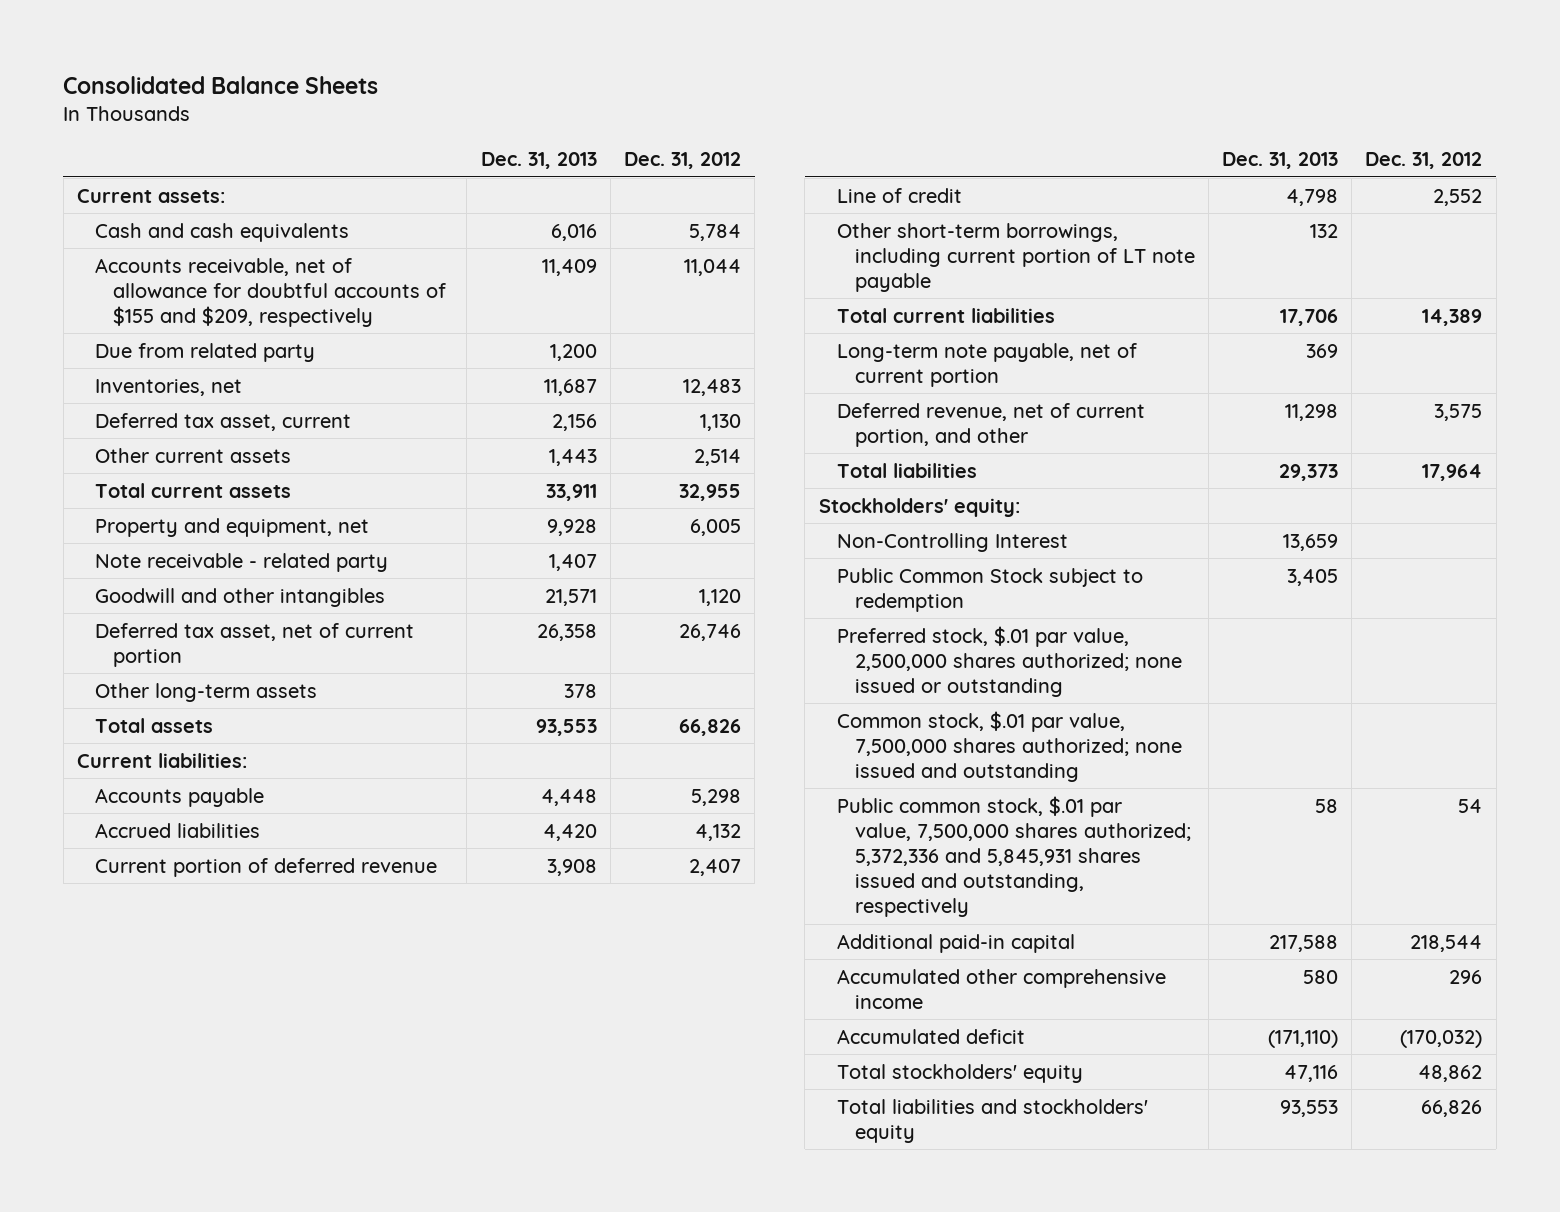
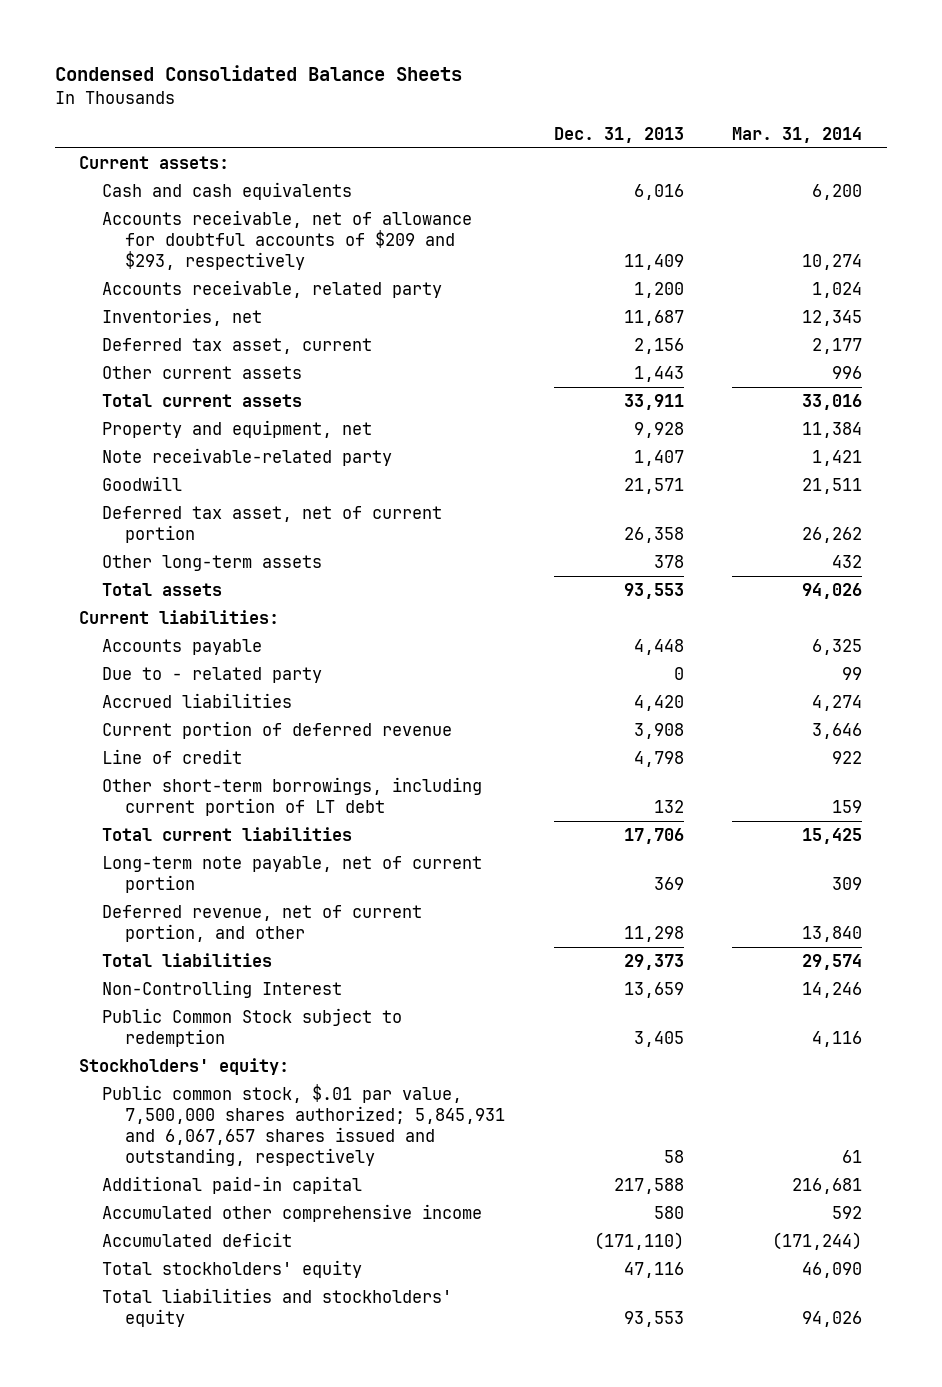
[63,76,379,95] Consolidated Balance Sheets -> [55,65,463,82] Condensed Consolidated Balance Sheets
[624,152,742,170] Dec. 31, 2012 -> none
none -> [732,127,863,144] Mar. 31, 2014
[95,257,447,327] Accounts receivable, net of allowance for doubtful accounts of $155 and $209, respectively -> [102,209,473,270] Accounts receivable, net of allowance for doubtful accounts of $209 and $293, respectively
[95,342,316,362] Due from related party -> [102,279,443,298] Accounts receivable, related party
[95,552,389,572] Note receivable - related party -> [102,447,393,466] Note receivable-related party
[95,587,386,607] Goodwill and other intangibles -> [102,475,183,491] Goodwill
none -> [102,666,323,683] Due to - related party
[836,222,1195,292] Other short-term borrowings, including current portion of LT note payable -> [102,776,483,816] Other short-term borrowings, including current portion of LT debt
[836,625,1182,697] Preferred stock, $.01 par value, 2,500,000 shares authorized; none issued or outstanding -> none
[836,710,1182,782] Common stock, $.01 par value, 7,500,000 shares authorized; none issued and outstanding -> none
[818,497,1020,517] Stockholders' equity: -> [79,1057,290,1075] Stockholders' equity:
[836,795,1191,918] Public common stock, $.01 par value, 7,500,000 shares authorized; 5,372,336 and 5,845,931 shares issued and outstanding, respectively -> [102,1083,505,1166] Public common stock, $.01 par value, 7,500,000 shares authorized; 5,845,931 and 6,067,657 shares issued and outstanding, respectively

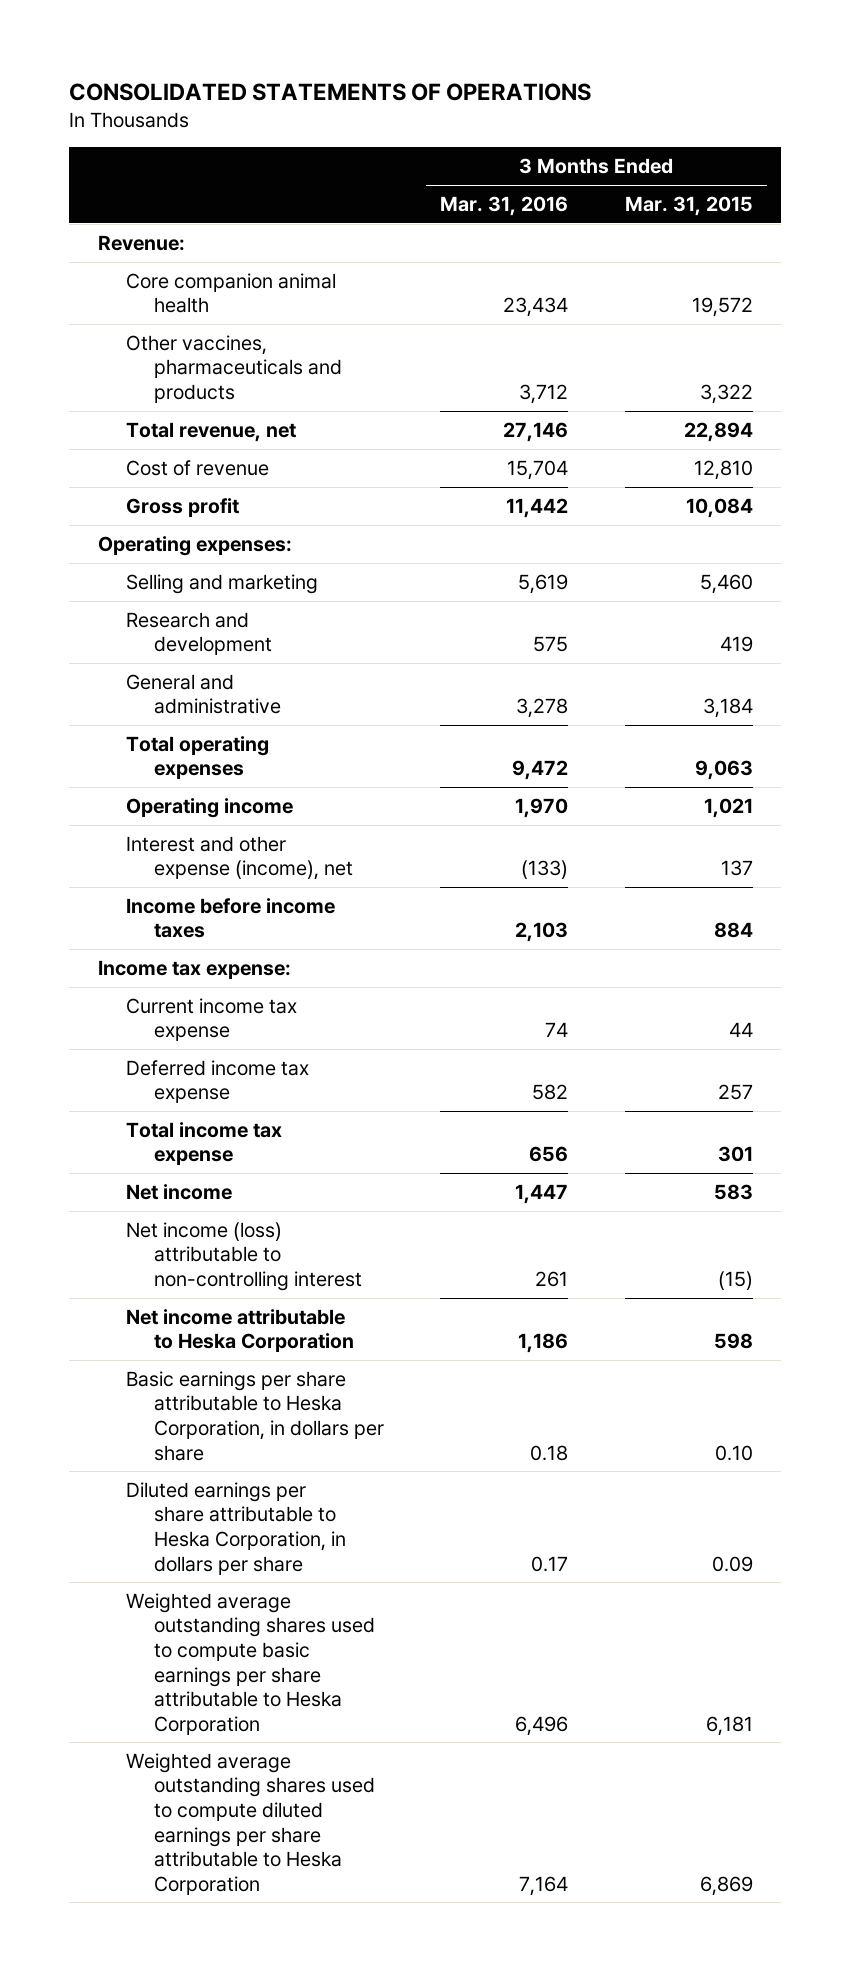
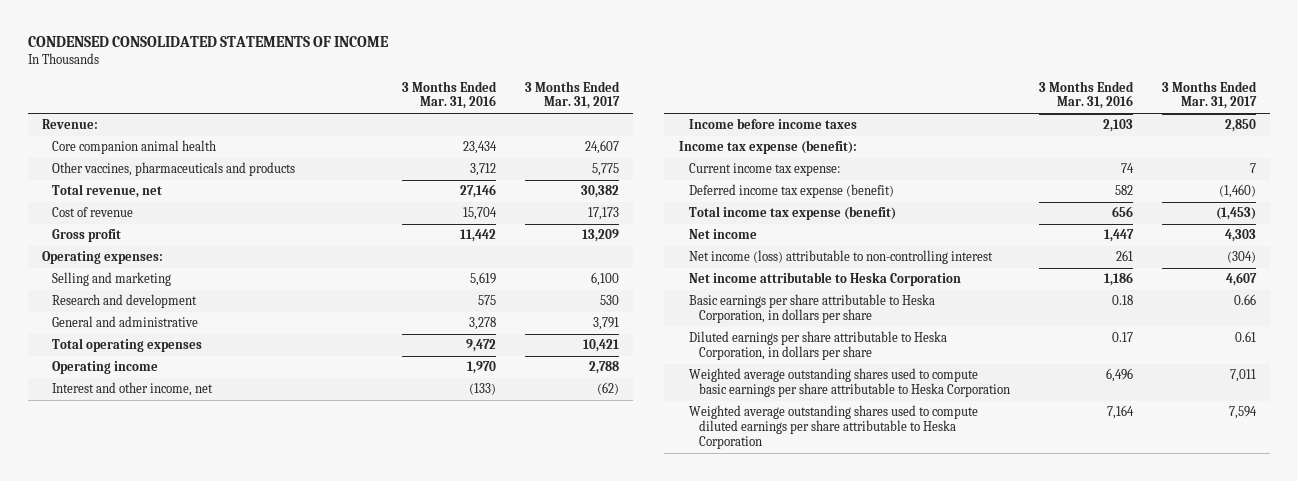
[69,83,592,102] CONSOLIDATED STATEMENTS OF OPERATIONS -> [27,36,389,48] CONDENSED CONSOLIDATED STATEMENTS OF INCOME
[624,195,753,216] Mar. 31, 2015 -> none
none -> [524,80,620,110] 3 Months Ended Mar. 31, 2017
[125,835,353,881] Interest and other expense (income), net -> [52,382,214,397] Interest and other income, net
[97,959,291,979] Income tax expense: -> [678,140,857,155] Income tax expense (benefit):
[125,997,297,1042] Current income tax expense -> [688,163,840,177] Current income tax expense:
[125,1059,309,1104] Deferred income tax expense -> [688,184,894,199] Deferred income tax expense (benefit)
[125,1121,282,1166] Total income tax expense -> [688,206,896,221] Total income tax expense (benefit)

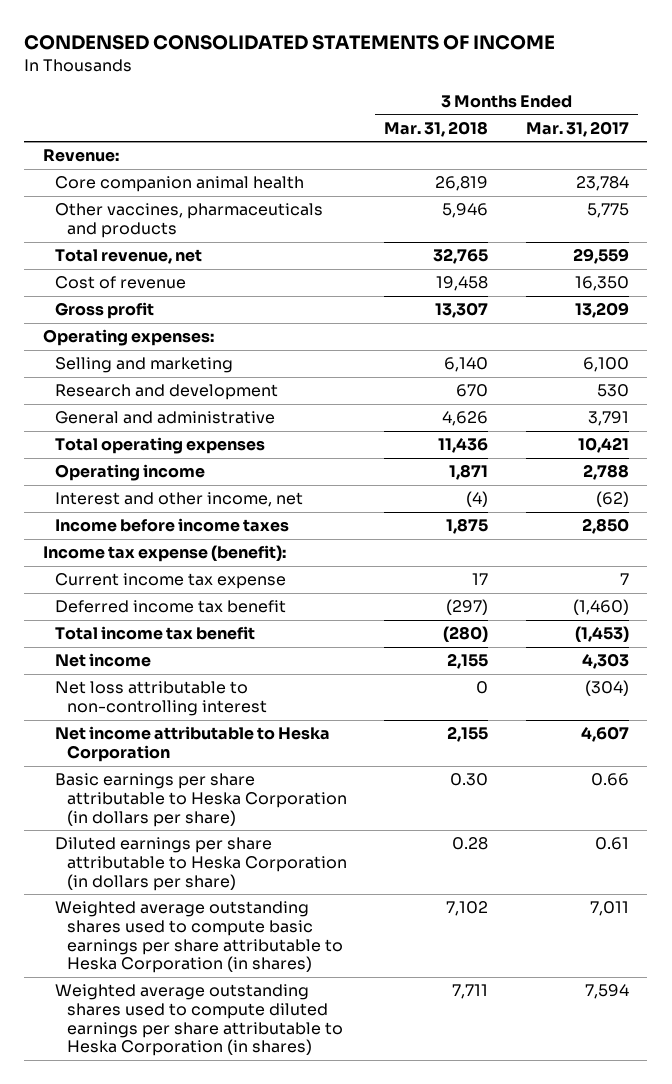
[401,80,497,110] 3 Months Ended Mar. 31, 2016 -> none
none -> [384,120,489,137] Mar. 31, 2018
[584,140,619,155] 24,607 -> [575,176,629,192] 23,784
[580,185,619,199] 30,382 -> [572,248,629,265] 29,559
[587,207,619,221] 17,173 -> [574,276,629,292] 16,350
[688,163,840,177] Current income tax expense: -> [54,573,286,590] Current income tax expense
[688,184,894,199] Deferred income tax expense (benefit) -> [54,600,286,614] Deferred income tax benefit
[688,206,896,221] Total income tax expense (benefit) -> [54,626,255,641] Total income tax benefit
[688,250,993,265] Net income (loss) attributable to non-controlling interest -> [54,681,268,717] Net loss attributable to non-controlling interest
[688,294,935,324] Basic earnings per share attributable to Heska Corporation, in dollars per share -> [54,773,348,827] Basic earnings per share attributable to Heska Corporation (in dollars per share)
[688,331,947,361] Diluted earnings per share attributable to Heska Corporation, in dollars per share -> [54,837,348,891] Diluted earnings per share attributable to Heska Corporation (in dollars per share)
[688,368,1010,398] Weighted average outstanding shares used to compute basic earnings per share attributable to Heska Corporation -> [54,901,344,974] Weighted average outstanding shares used to compute basic earnings per share attributable to Heska Corporation (in shares)
[688,405,978,450] Weighted average outstanding shares used to compute diluted earnings per share attributable to Heska Corporation -> [54,984,344,1057] Weighted average outstanding shares used to compute diluted earnings per share attributable to Heska Corporation (in shares)

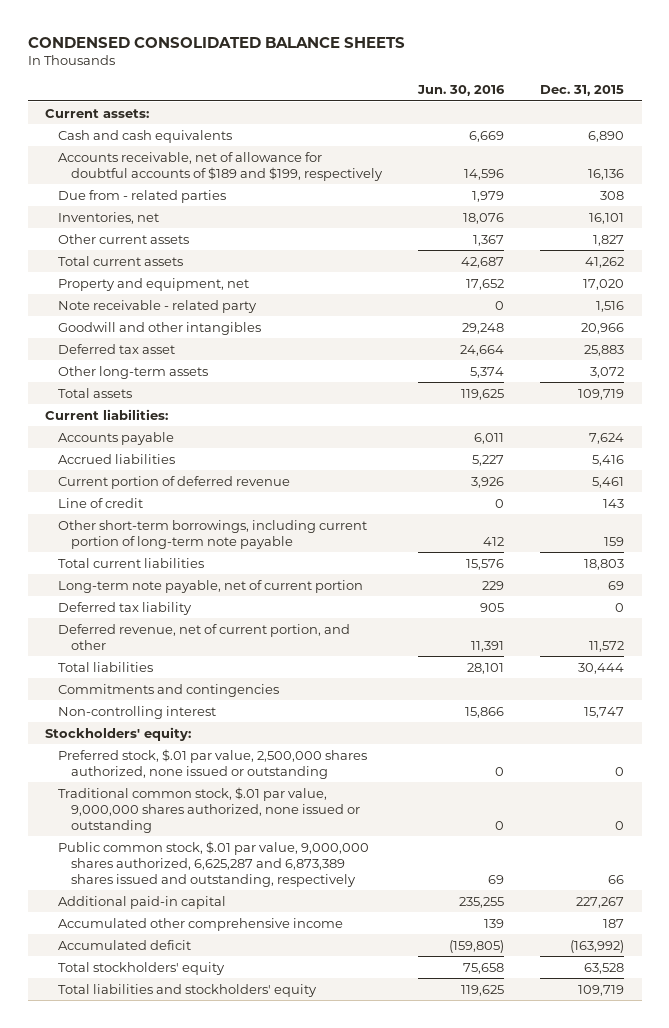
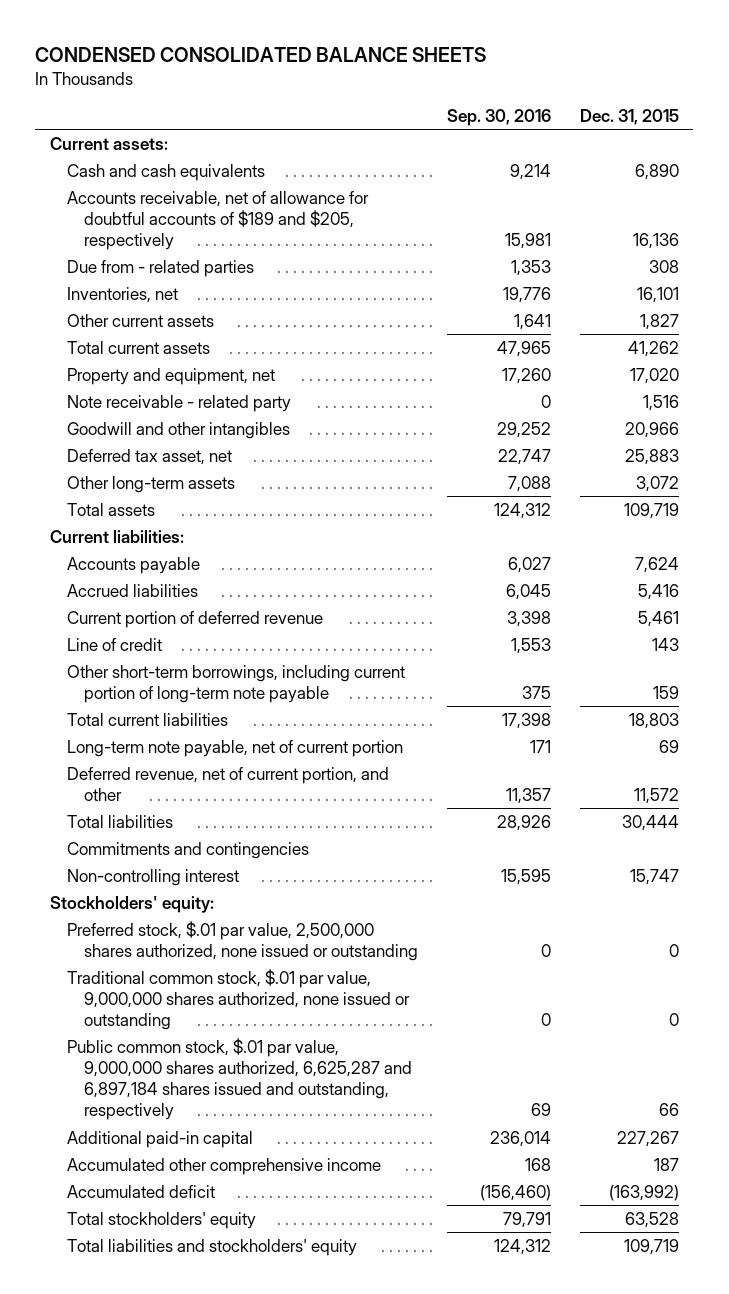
[417,85,506,97] Jun. 30, 2016 -> none
none -> [447,109,552,127] Sep. 30, 2016
[58,151,384,181] Accounts receivable, net of allowance for doubtful accounts of $189 and $199, respectively -> [67,190,370,251] Accounts receivable, net of allowance for doubtful accounts of $189 and $205, respectively
[58,343,176,354] Deferred tax asset -> [67,448,233,465] Deferred tax asset, net
[58,601,193,615] Deferred tax liability -> none
[58,840,370,887] Public common stock, $.01 par value, 9,000,000 shares authorized, 6,625,287 and 6,873,389 shares issued and outstanding, respectively -> [67,1037,413,1121] Public common stock, $.01 par value, 9,000,000 shares authorized, 6,625,287 and 6,897,184 shares issued and outstanding, respectively

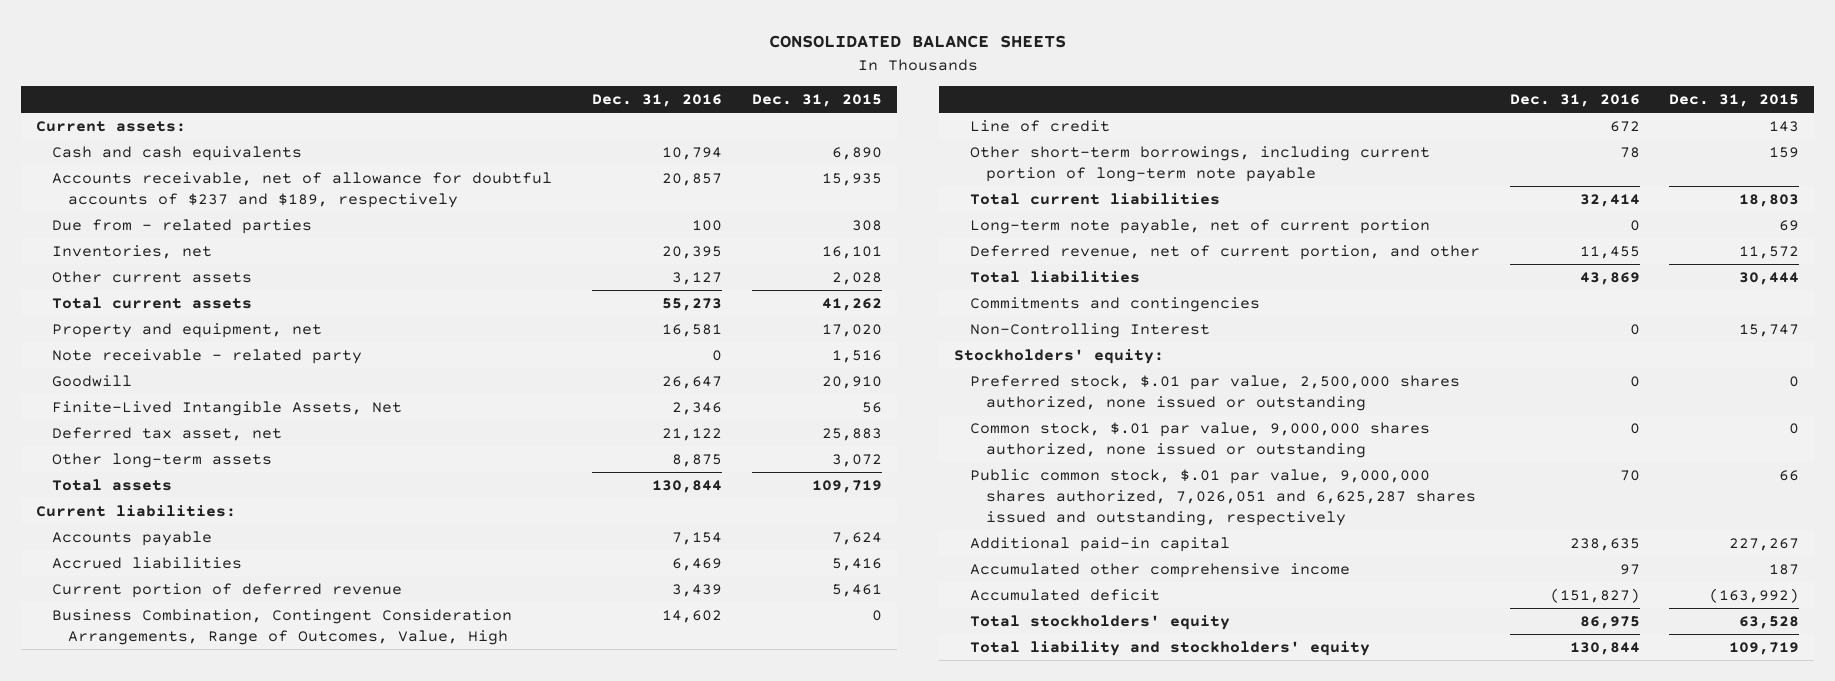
[35,46,487,62] CONDENSED CONSOLIDATED BALANCE SHEETS -> [768,35,1066,49] CONSOLIDATED BALANCE SHEETS
[447,109,552,127] Sep. 30, 2016 -> none
none -> [592,94,723,108] Dec. 31, 2016
[67,190,370,251] Accounts receivable, net of allowance for doubtful accounts of $189 and $205, respectively -> [52,172,553,208] Accounts receivable, net of allowance for doubtful accounts of $237 and $189, respectively
[632,233,679,250] 16,136 -> [821,173,882,187] 15,935
[639,313,679,330] 1,827 -> [831,272,882,286] 2,028
[67,421,291,439] Goodwill and other intangibles -> none
none -> [52,375,133,388] Goodwill
none -> [52,401,403,417] Finite-Lived Intangible Assets, Net
none -> [52,609,513,645] Business Combination, Contingent Consideration Arrangements, Range of Outcomes, Value, High
[67,868,240,886] Non-controlling interest -> [969,323,1210,339] Non-Controlling Interest
[67,968,411,1031] Traditional common stock, $.01 par value, 9,000,000 shares authorized, none issued or outstanding -> [969,422,1430,458] Common stock, $.01 par value, 9,000,000 shares authorized, none issued or outstanding
[67,1037,413,1121] Public common stock, $.01 par value, 9,000,000 shares authorized, 6,625,287 and 6,897,184 shares issued and outstanding, respectively -> [969,469,1476,526] Public common stock, $.01 par value, 9,000,000 shares authorized, 7,026,051 and 6,625,287 shares issued and outstanding, respectively
[67,1238,358,1256] Total liabilities and stockholders' equity -> [969,641,1370,657] Total liability and stockholders' equity

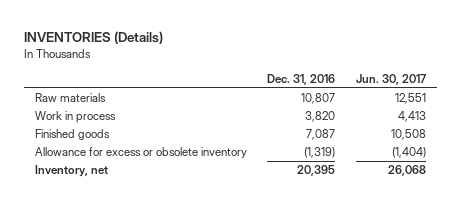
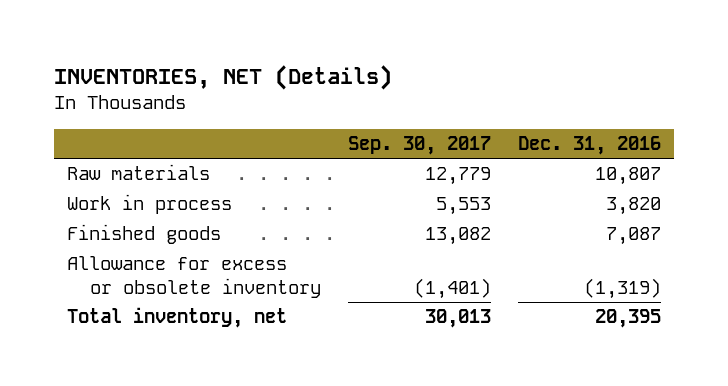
[24,31,164,45] INVENTORIES (Details) -> [53,64,392,90] INVENTORIES, NET (Details)
[356,74,427,86] Jun. 30, 2017 -> none
none -> [347,136,491,156] Sep. 30, 2017
[34,165,108,178] Inventory, net -> [67,307,288,329] Total inventory, net

